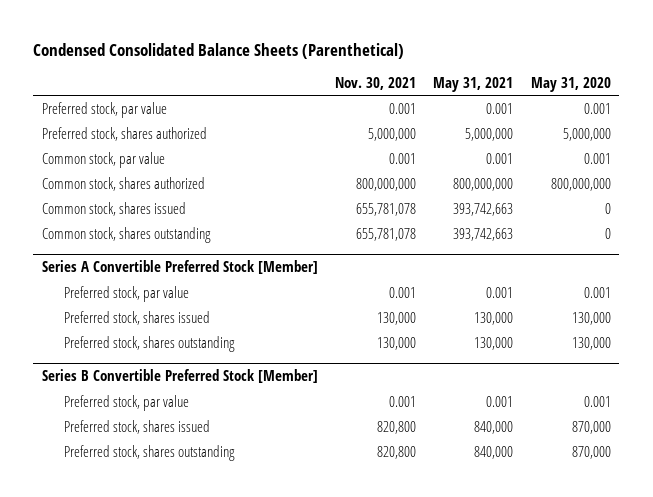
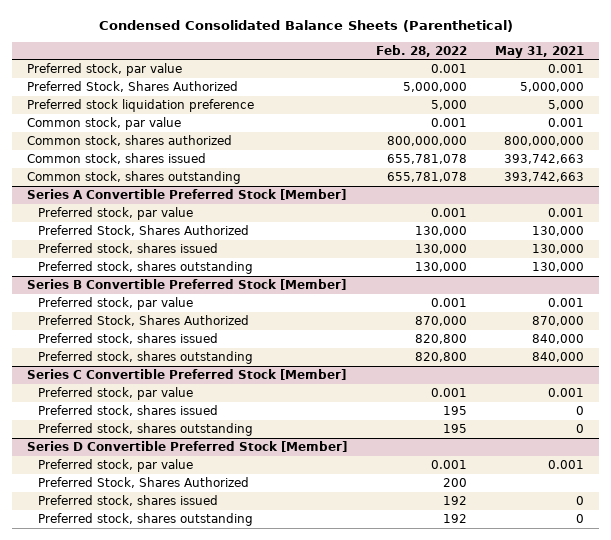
[335,76,417,90] Nov. 30, 2021 -> none
[530,76,611,92] May 31, 2020 -> none
none -> [375,44,467,57] Feb. 28, 2022
[42,126,208,141] Preferred stock, shares authorized -> [26,80,238,92] Preferred Stock, Shares Authorized
none -> [26,98,254,112] Preferred stock liquidation preference
none -> [37,224,249,236] Preferred Stock, Shares Authorized
none -> [37,314,249,326] Preferred Stock, Shares Authorized
none -> [26,368,346,380] Series C Convertible Preferred Stock [Member]
none -> [37,386,193,400] Preferred stock, par value
none -> [37,404,218,416] Preferred stock, shares issued
none -> [37,422,253,436] Preferred stock, shares outstanding
none -> [26,440,347,452] Series D Convertible Preferred Stock [Member]
none -> [37,458,193,472] Preferred stock, par value
none -> [37,476,249,488] Preferred Stock, Shares Authorized
none -> [37,494,218,506] Preferred stock, shares issued
none -> [37,512,253,526] Preferred stock, shares outstanding

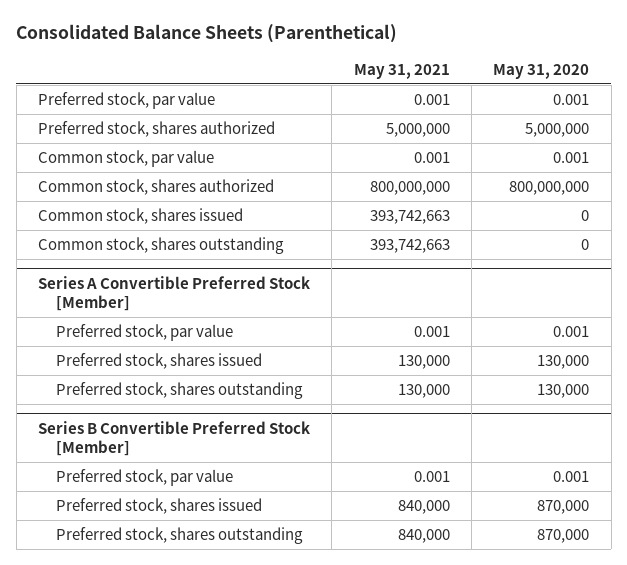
[98,20,513,33] Condensed Consolidated Balance Sheets (Parenthetical) -> [16,24,398,44] Consolidated Balance Sheets (Parenthetical)
[375,44,467,57] Feb. 28, 2022 -> none
none -> [493,63,590,79] May 31, 2020
[26,98,254,112] Preferred stock liquidation preference -> none
[26,80,238,92] Preferred Stock, Shares Authorized -> [37,121,275,138] Preferred stock, shares authorized
[37,224,249,236] Preferred Stock, Shares Authorized -> none
[37,314,249,326] Preferred Stock, Shares Authorized -> none
[26,368,346,380] Series C Convertible Preferred Stock [Member] -> none
[37,386,193,400] Preferred stock, par value -> none
[37,404,218,416] Preferred stock, shares issued -> none
[37,422,253,436] Preferred stock, shares outstanding -> none
[26,440,347,452] Series D Convertible Preferred Stock [Member] -> none
[37,458,193,472] Preferred stock, par value -> none
[37,476,249,488] Preferred Stock, Shares Authorized -> none
[37,494,218,506] Preferred stock, shares issued -> none
[37,512,253,526] Preferred stock, shares outstanding -> none

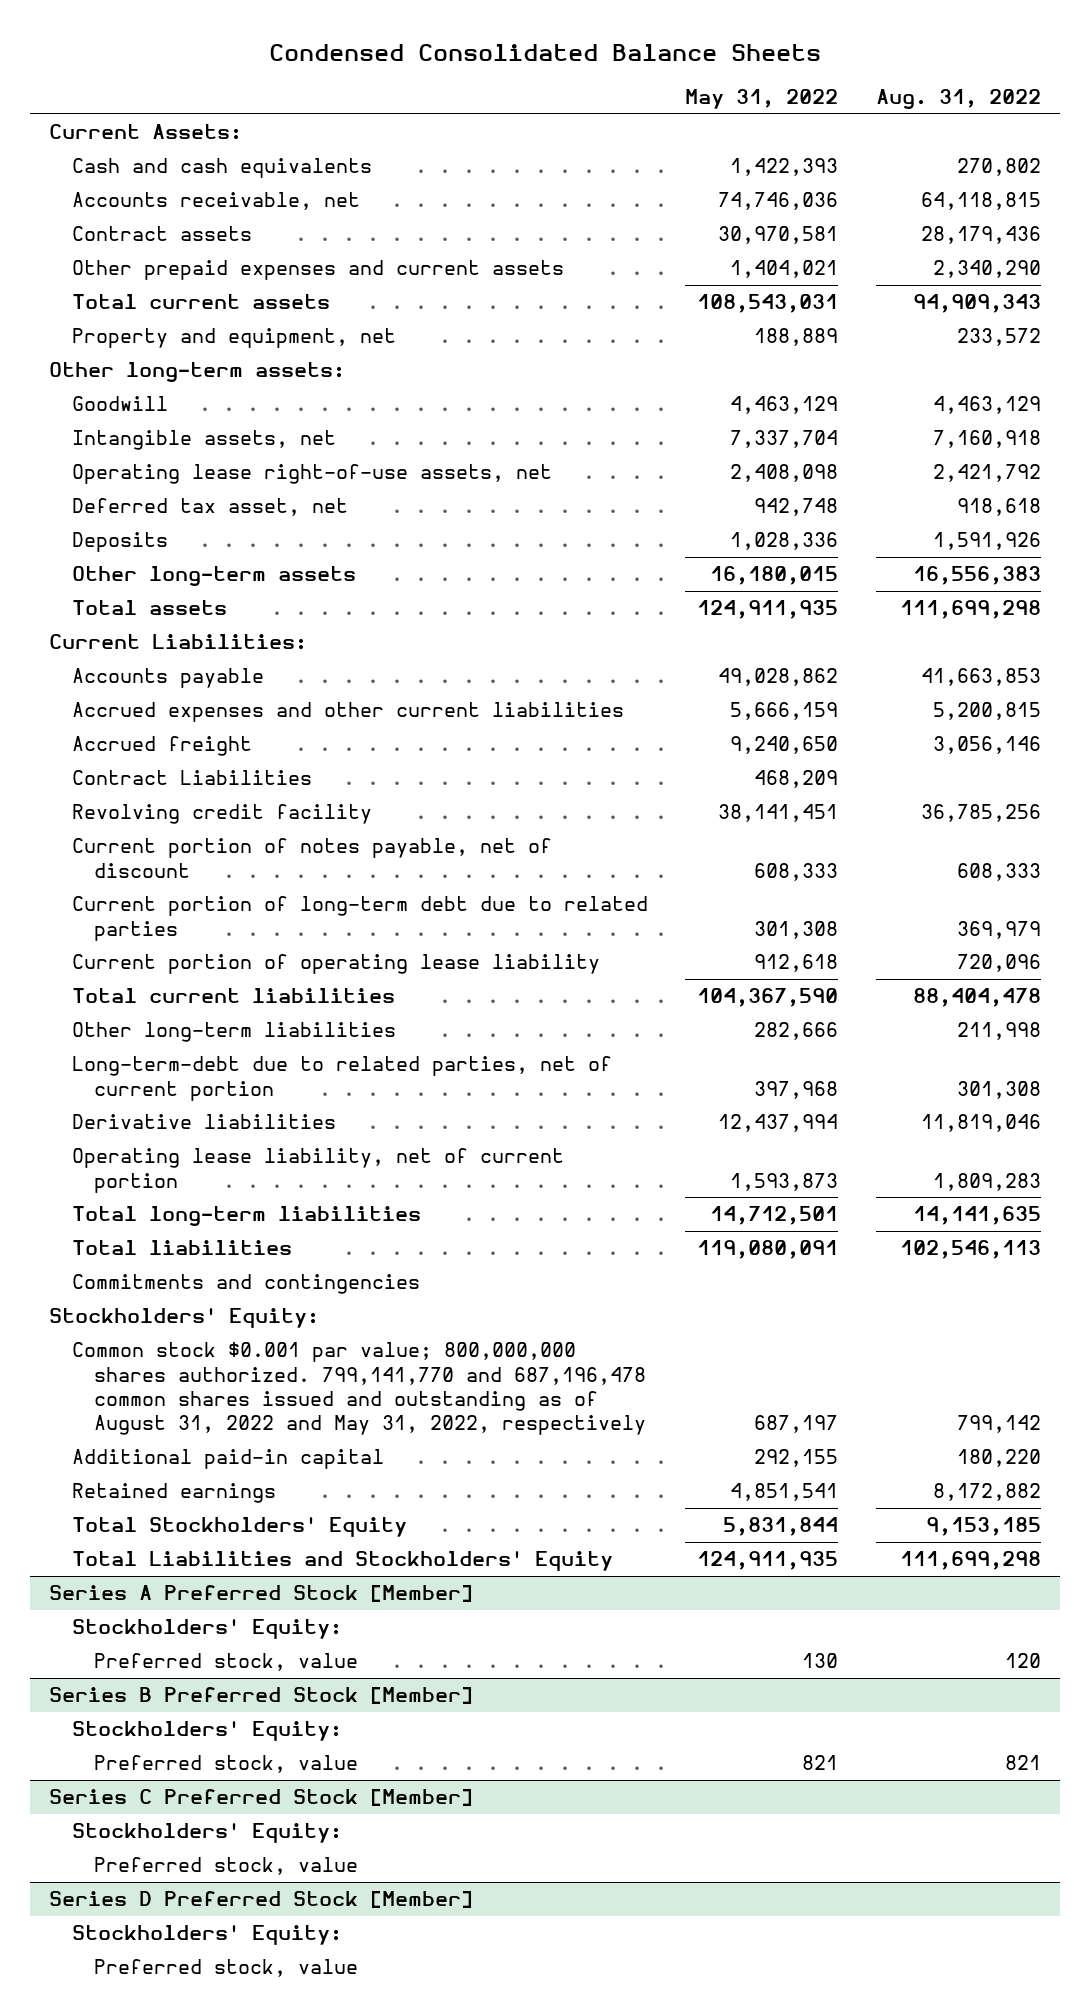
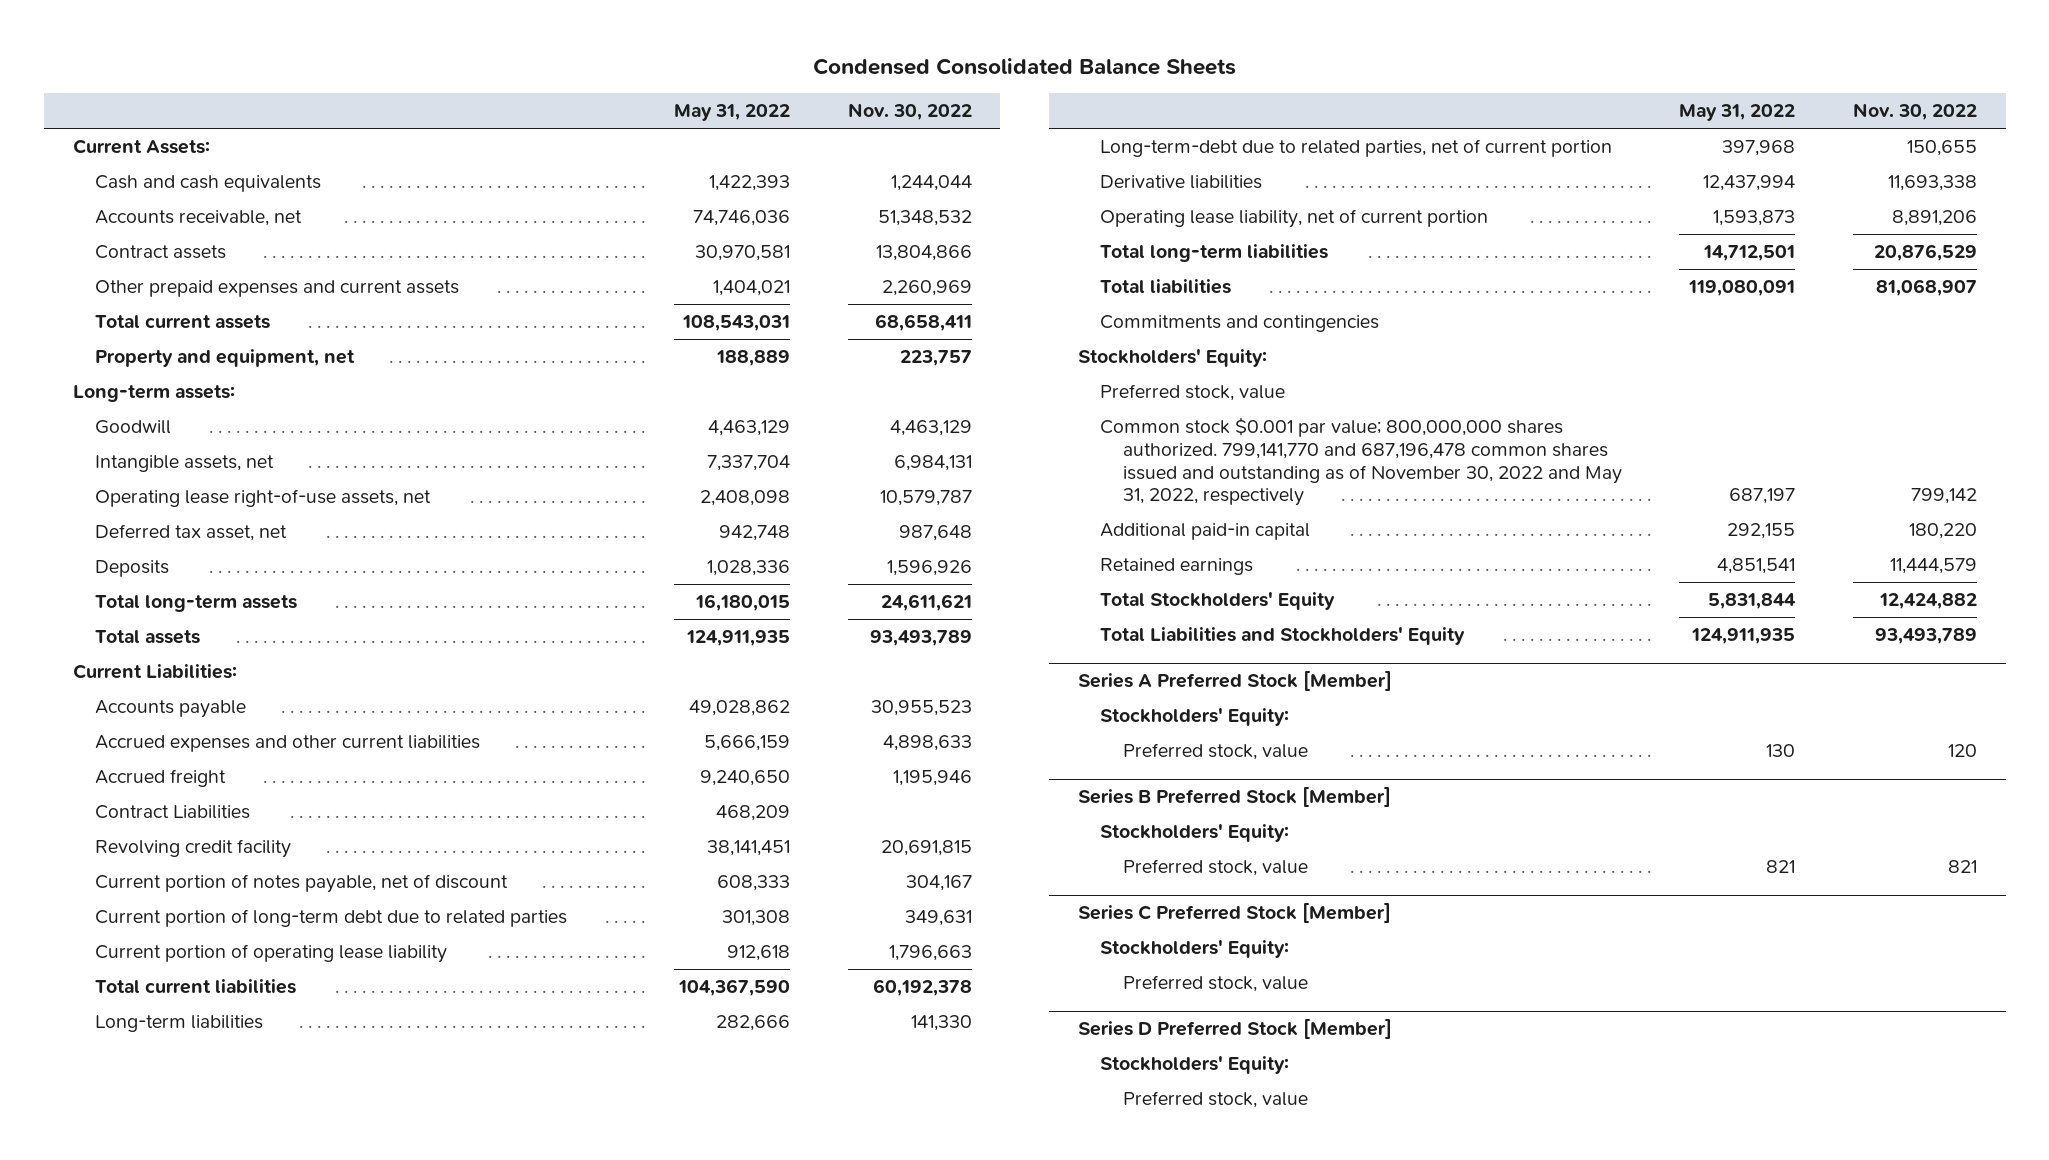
[876,89,1042,110] Aug. 31, 2022 -> none
none -> [847,103,972,121] Nov. 30, 2022
[49,362,346,383] Other long-term assets: -> [72,385,235,403] Long-term assets:
[71,566,356,587] Other long-term assets -> [95,595,298,613] Total long-term assets
[71,1022,396,1043] Other long-term liabilities -> [95,1015,264,1033] Long-term liabilities
none -> [1100,384,1286,402] Preferred stock, value
[71,1342,647,1436] Common stock $0.001 par value; 800,000,000 shares authorized. 799,141,770 and 687,196,478 common shares issued and outstanding as of August 31, 2022 and May 31, 2022, respectively -> [1100,417,1622,507] Common stock $0.001 par value; 800,000,000 shares authorized. 799,141,770 and 687,196,478 common shares issued and outstanding as of November 30, 2022 and May 31, 2022, respectively

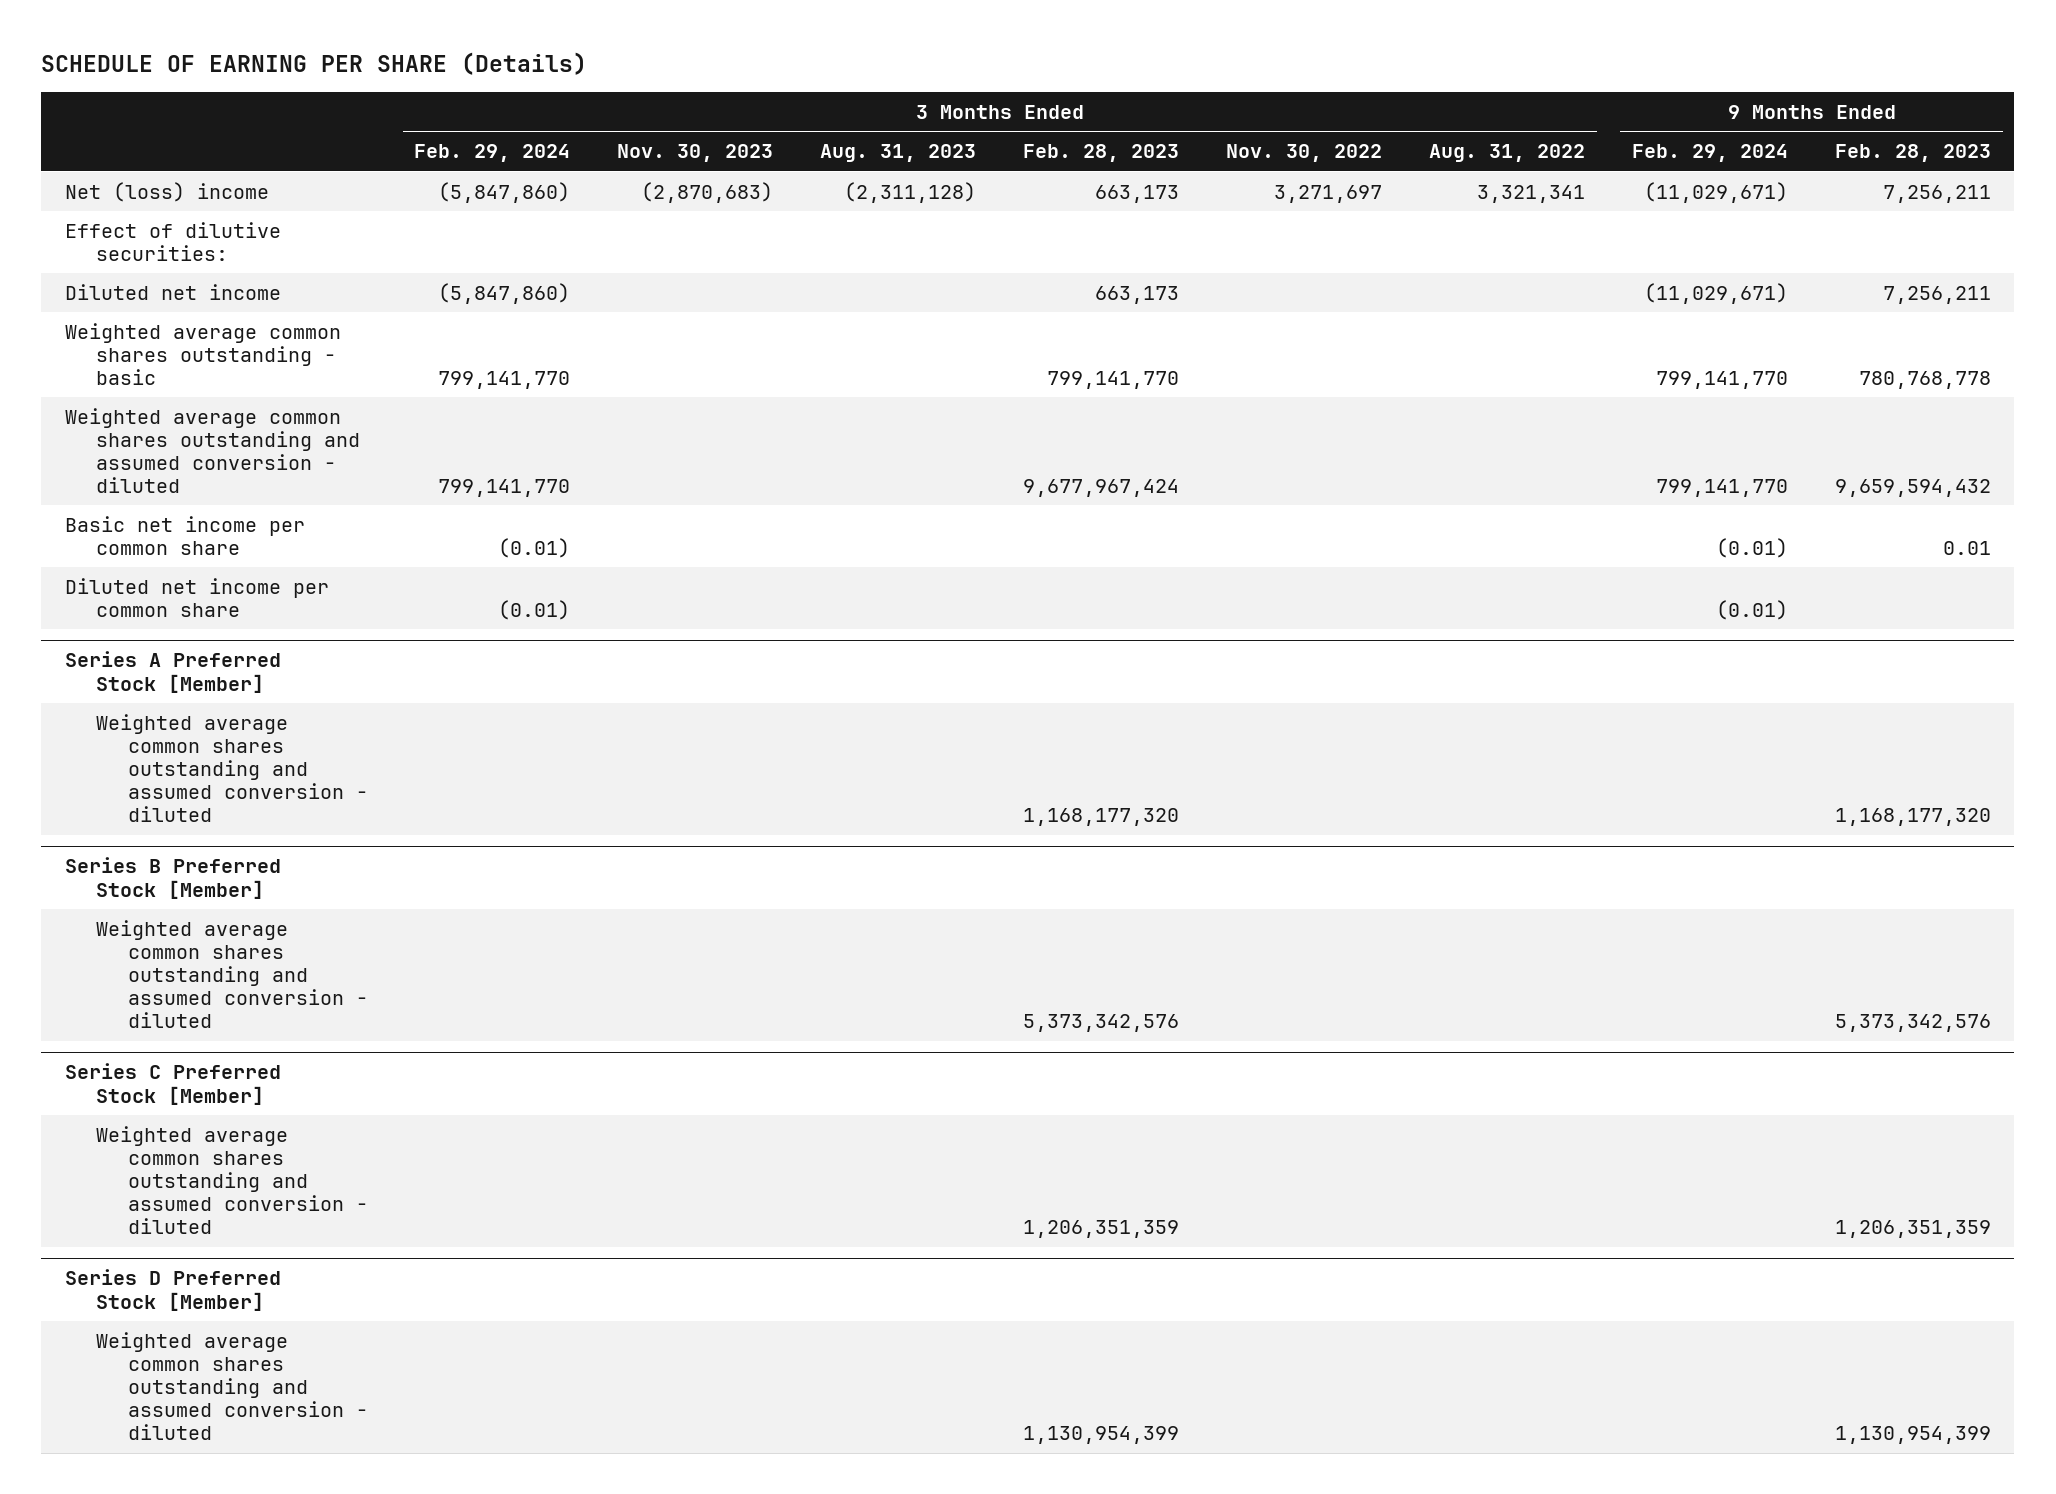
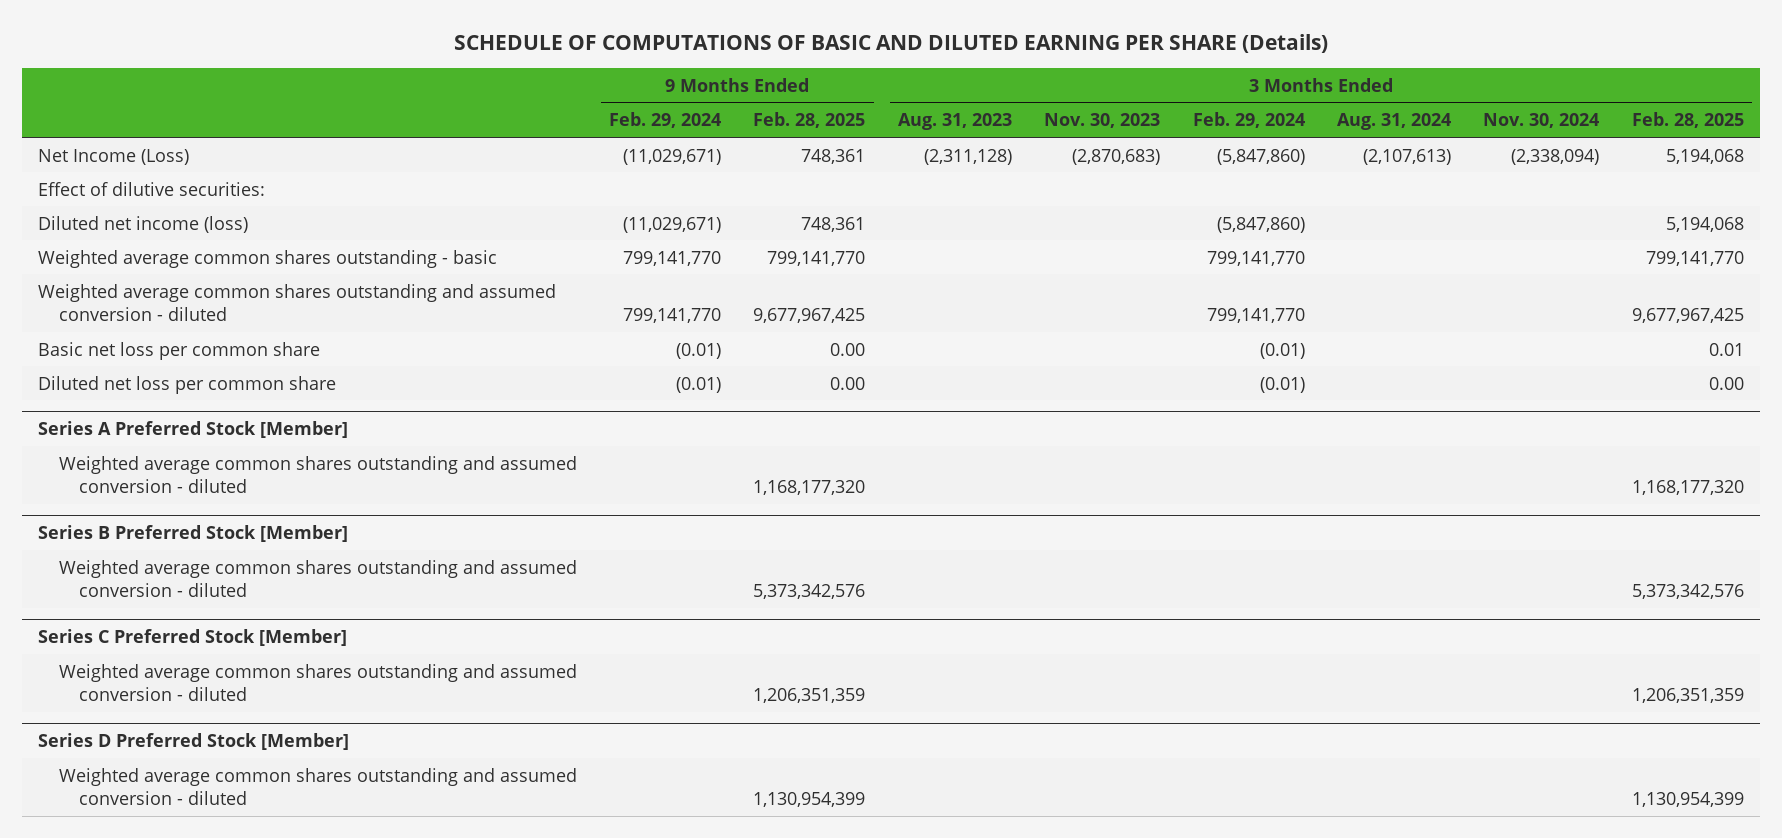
[41,52,588,76] SCHEDULE OF EARNING PER SHARE (Details) -> [453,33,1328,53] SCHEDULE OF COMPUTATIONS OF BASIC AND DILUTED EARNING PER SHARE (Details)
[1023,144,1180,163] Feb. 28, 2023 -> none
[1226,144,1383,163] Nov. 30, 2022 -> none
[1429,144,1586,163] Aug. 31, 2022 -> none
[1835,144,1992,163] Feb. 28, 2023 -> none
none -> [753,112,866,129] Feb. 28, 2025
none -> [1337,113,1452,131] Aug. 31, 2024
none -> [1483,113,1600,129] Nov. 30, 2024
none -> [1631,112,1744,129] Feb. 28, 2025
[64,181,269,202] Net (loss) income -> [38,148,190,165] Net Income (Loss)
[64,283,281,300] Diluted net income -> [38,215,249,233] Diluted net income (loss)
[64,515,305,555] Basic net income per common share -> [38,341,321,360] Basic net loss per common share
[64,577,329,617] Diluted net income per common share -> [38,375,337,394] Diluted net loss per common share

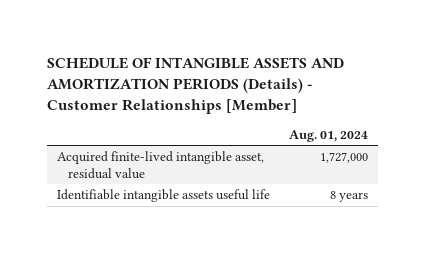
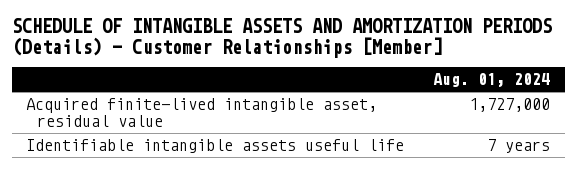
[330,191,369,203] 8 years -> [487,139,551,154] 7 years

